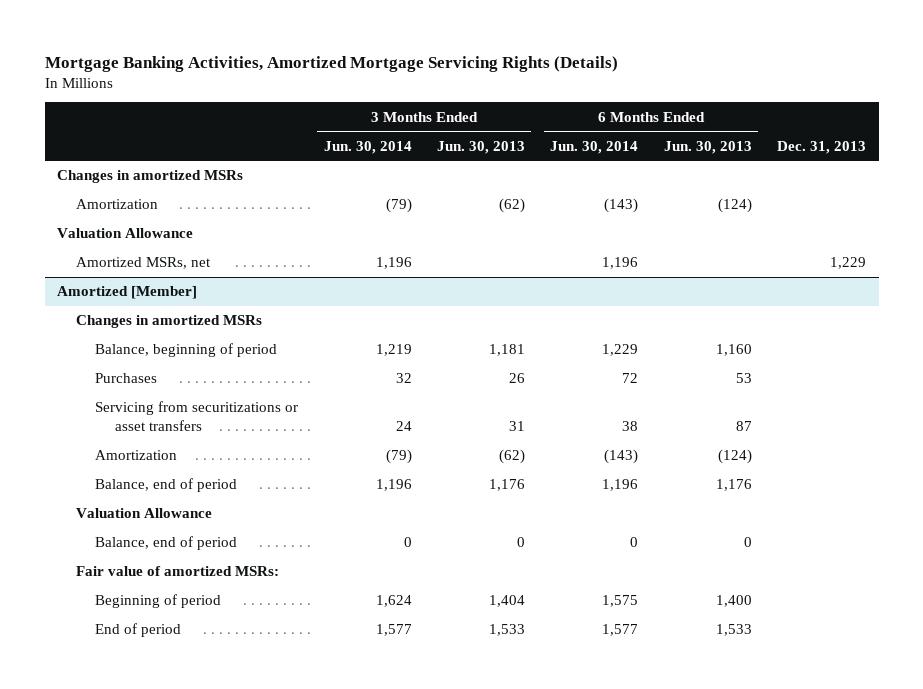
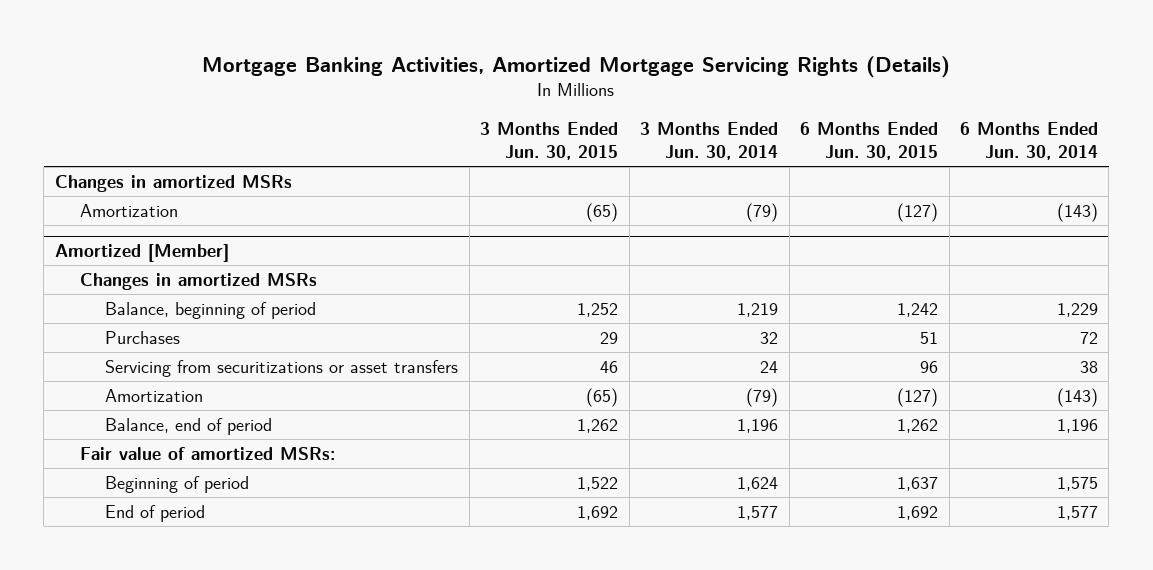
[437,140,526,154] Jun. 30, 2013 -> none
[663,140,752,154] Jun. 30, 2013 -> none
[776,140,866,154] Dec. 31, 2013 -> none
none -> [480,122,619,161] 3 Months Ended Jun. 30, 2015
none -> [800,122,939,161] 6 Months Ended Jun. 30, 2015
[57,228,194,239] Valuation Allowance -> none
[76,257,212,270] Amortized MSRs, net -> none
[76,508,213,519] Valuation Allowance -> none
[95,536,238,551] Balance, end of period -> none

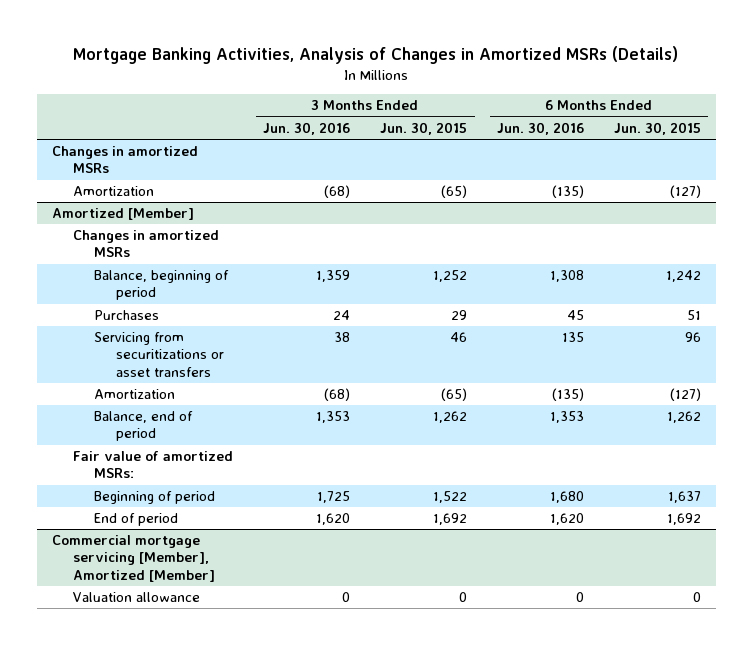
[202,55,951,78] Mortgage Banking Activities, Amortized Mortgage Servicing Rights (Details) -> [73,45,679,64] Mortgage Banking Activities, Analysis of Changes in Amortized MSRs (Details)
[640,122,779,161] 3 Months Ended Jun. 30, 2014 -> none
[959,122,1098,161] 6 Months Ended Jun. 30, 2014 -> none
none -> [263,121,351,135] Jun. 30, 2016
none -> [497,121,585,135] Jun. 30, 2016
none -> [52,535,216,582] Commercial mortgage servicing [Member], Amortized [Member]
none -> [73,592,201,603] Valuation allowance

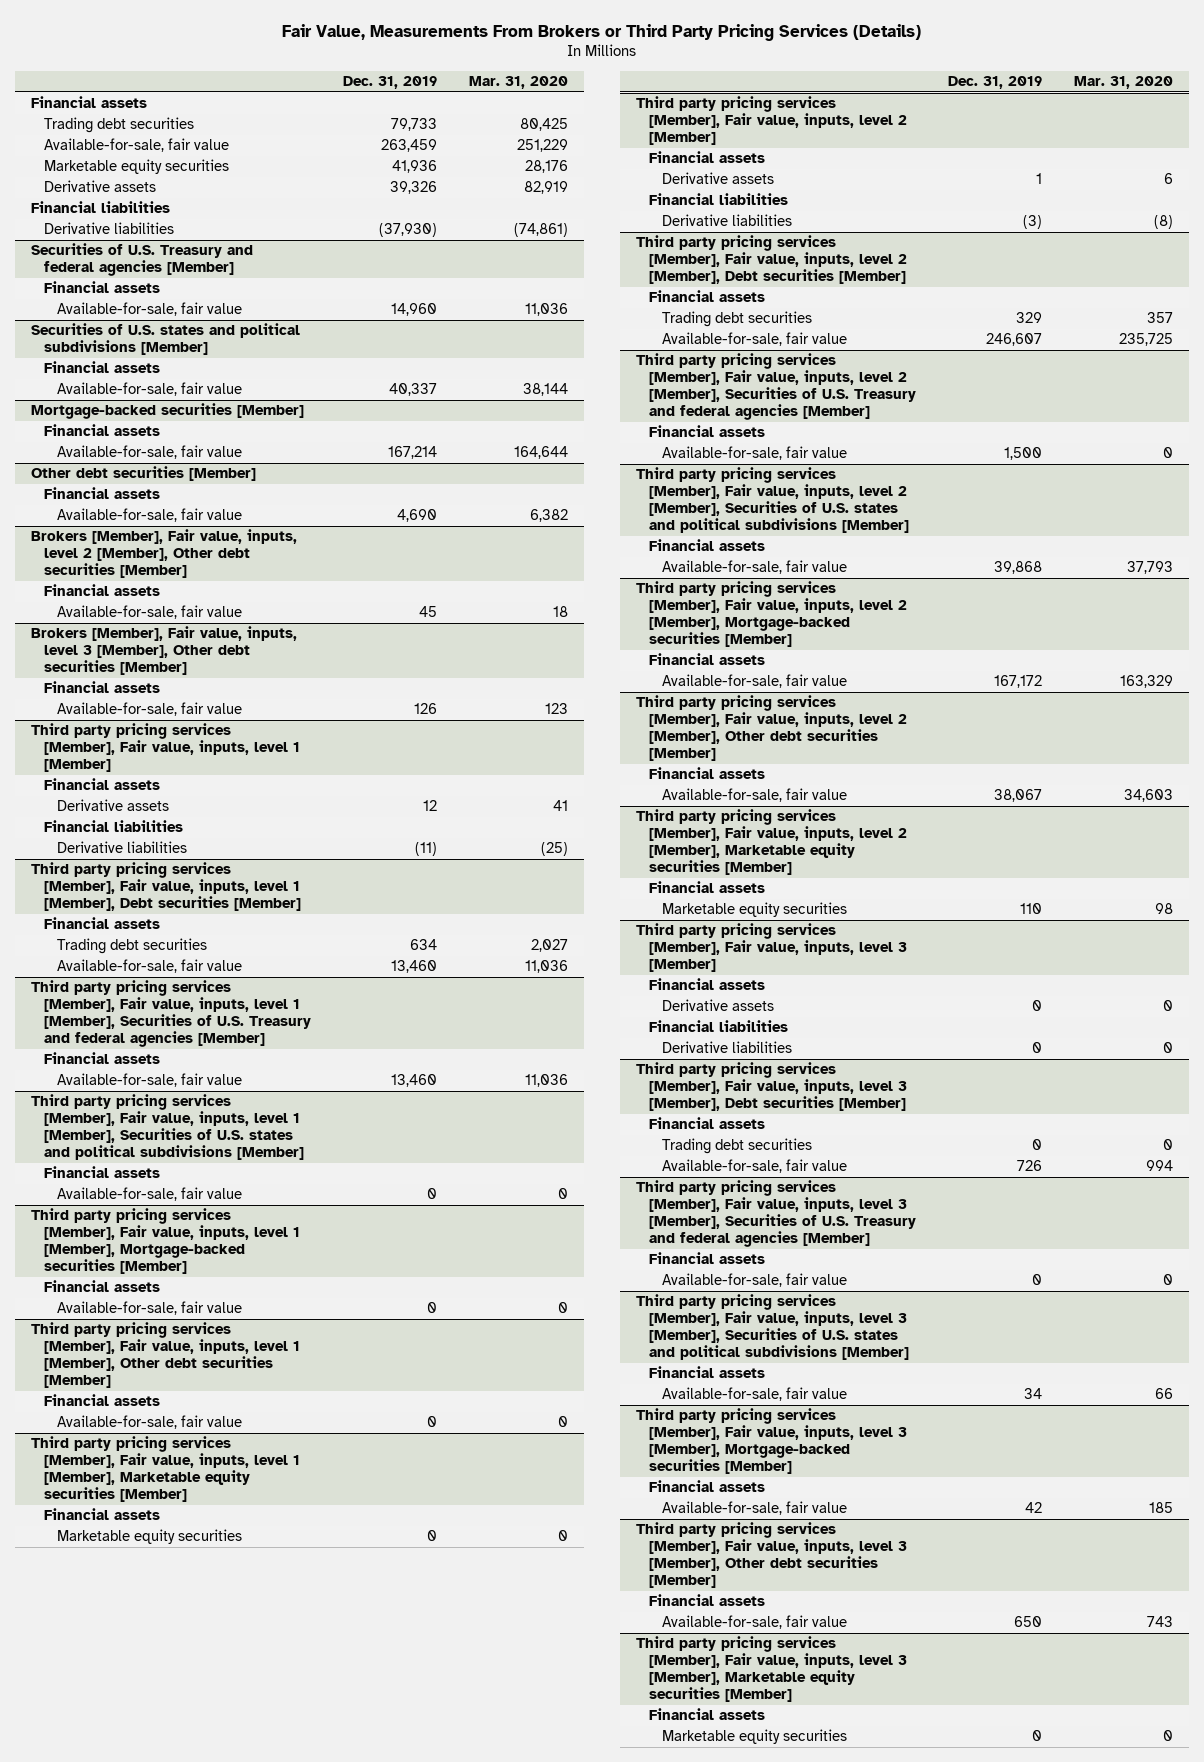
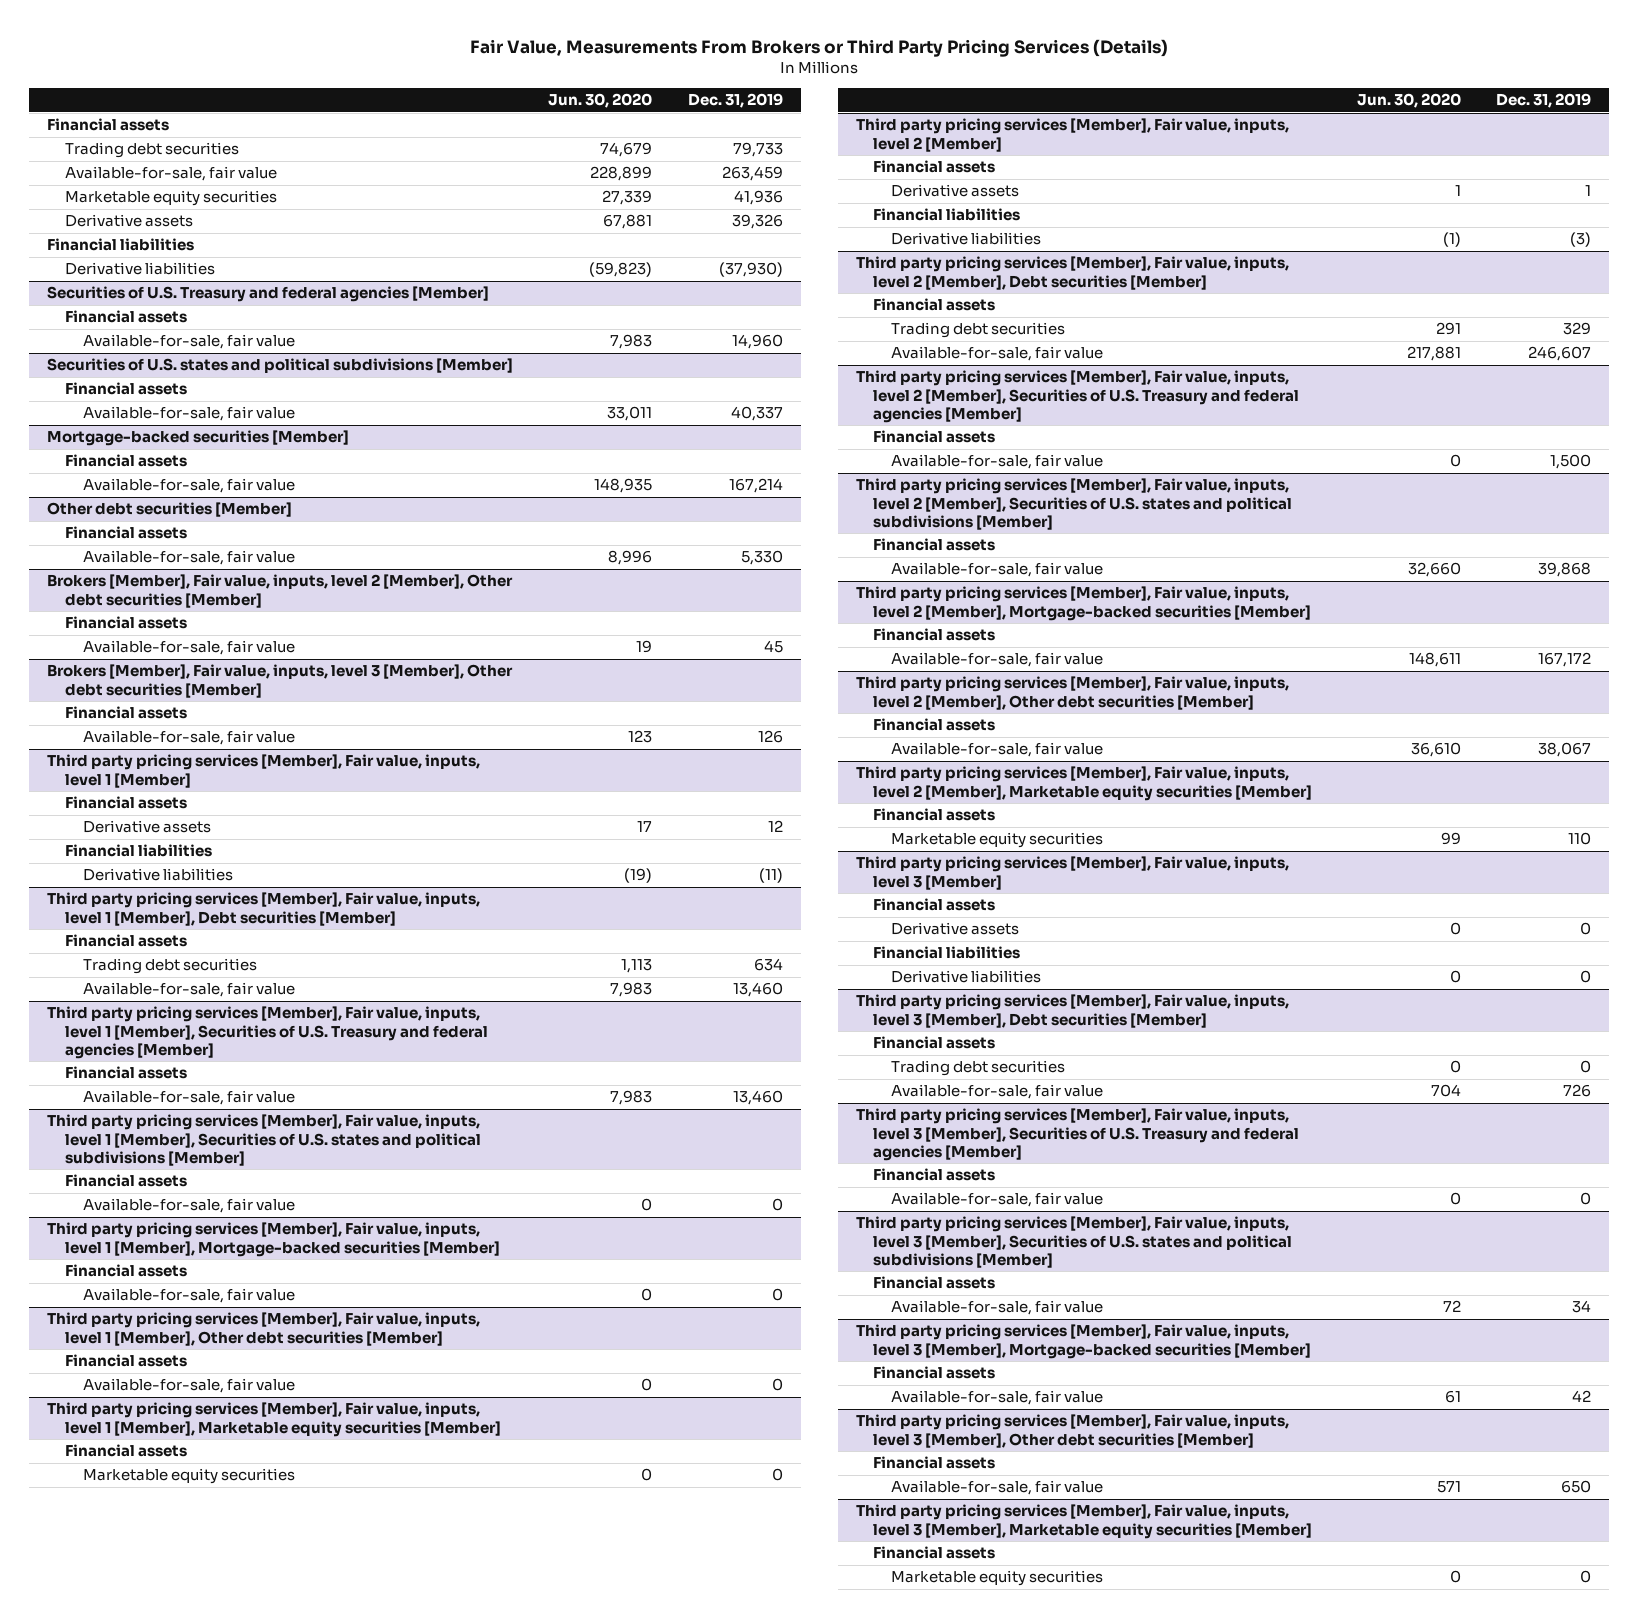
[469,76,569,90] Mar. 31, 2020 -> none
none -> [548,93,653,109] Jun. 30, 2020
[397,509,438,523] 4,690 -> [740,550,783,566] 5,330

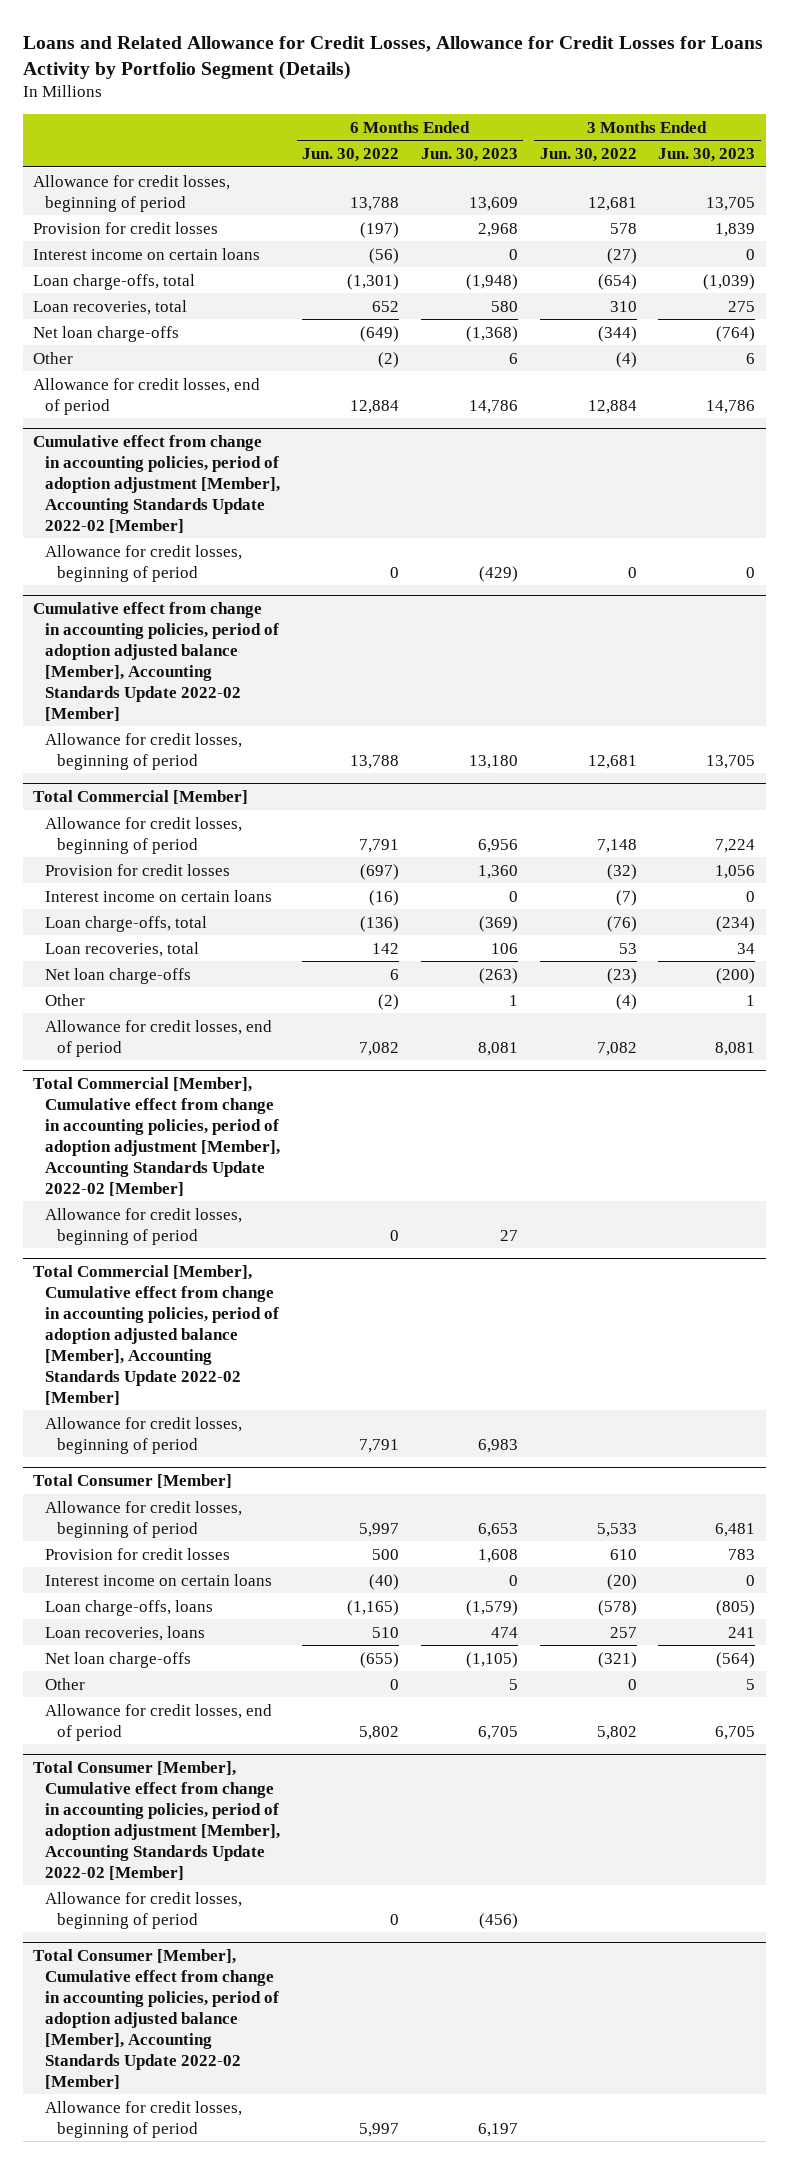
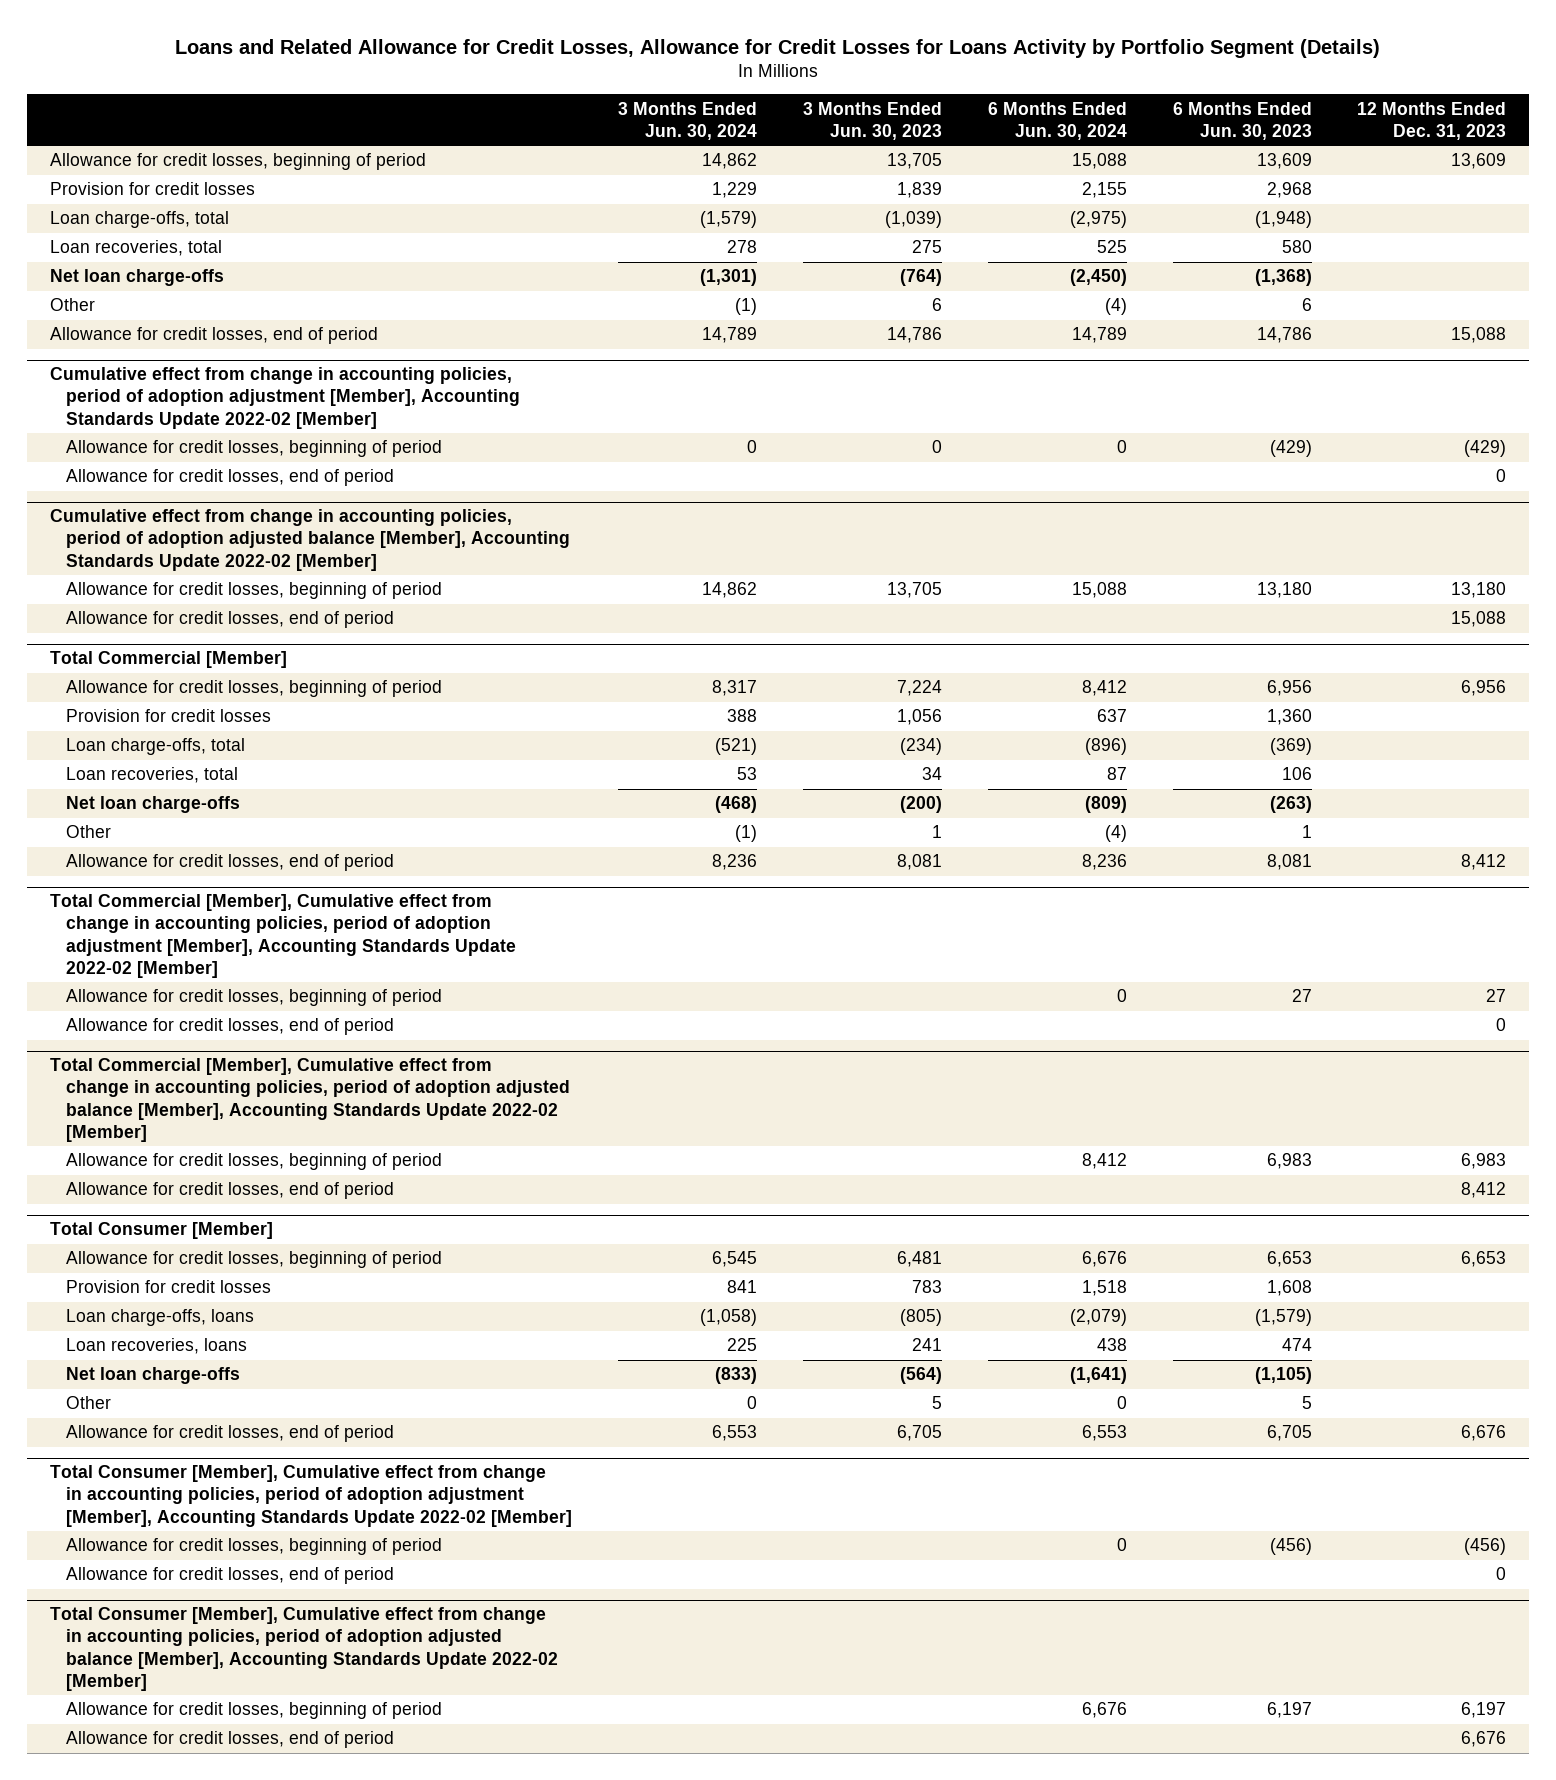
[302,147,400,162] Jun. 30, 2022 -> none
[539,147,637,162] Jun. 30, 2022 -> none
none -> [617,101,757,140] 3 Months Ended Jun. 30, 2024
none -> [987,101,1127,140] 6 Months Ended Jun. 30, 2024
none -> [1357,101,1507,140] 12 Months Ended Dec. 31, 2023
[33,247,261,260] Interest income on certain loans -> none
none -> [66,469,395,487] Allowance for credit losses, end of period
none -> [66,611,395,629] Allowance for credit losses, end of period
[45,889,273,902] Interest income on certain loans -> none
none -> [66,1018,395,1036] Allowance for credit losses, end of period
none -> [66,1182,395,1200] Allowance for credit losses, end of period
[45,1573,273,1586] Interest income on certain loans -> none
none -> [66,1567,395,1585] Allowance for credit losses, end of period
none -> [66,1731,395,1749] Allowance for credit losses, end of period

